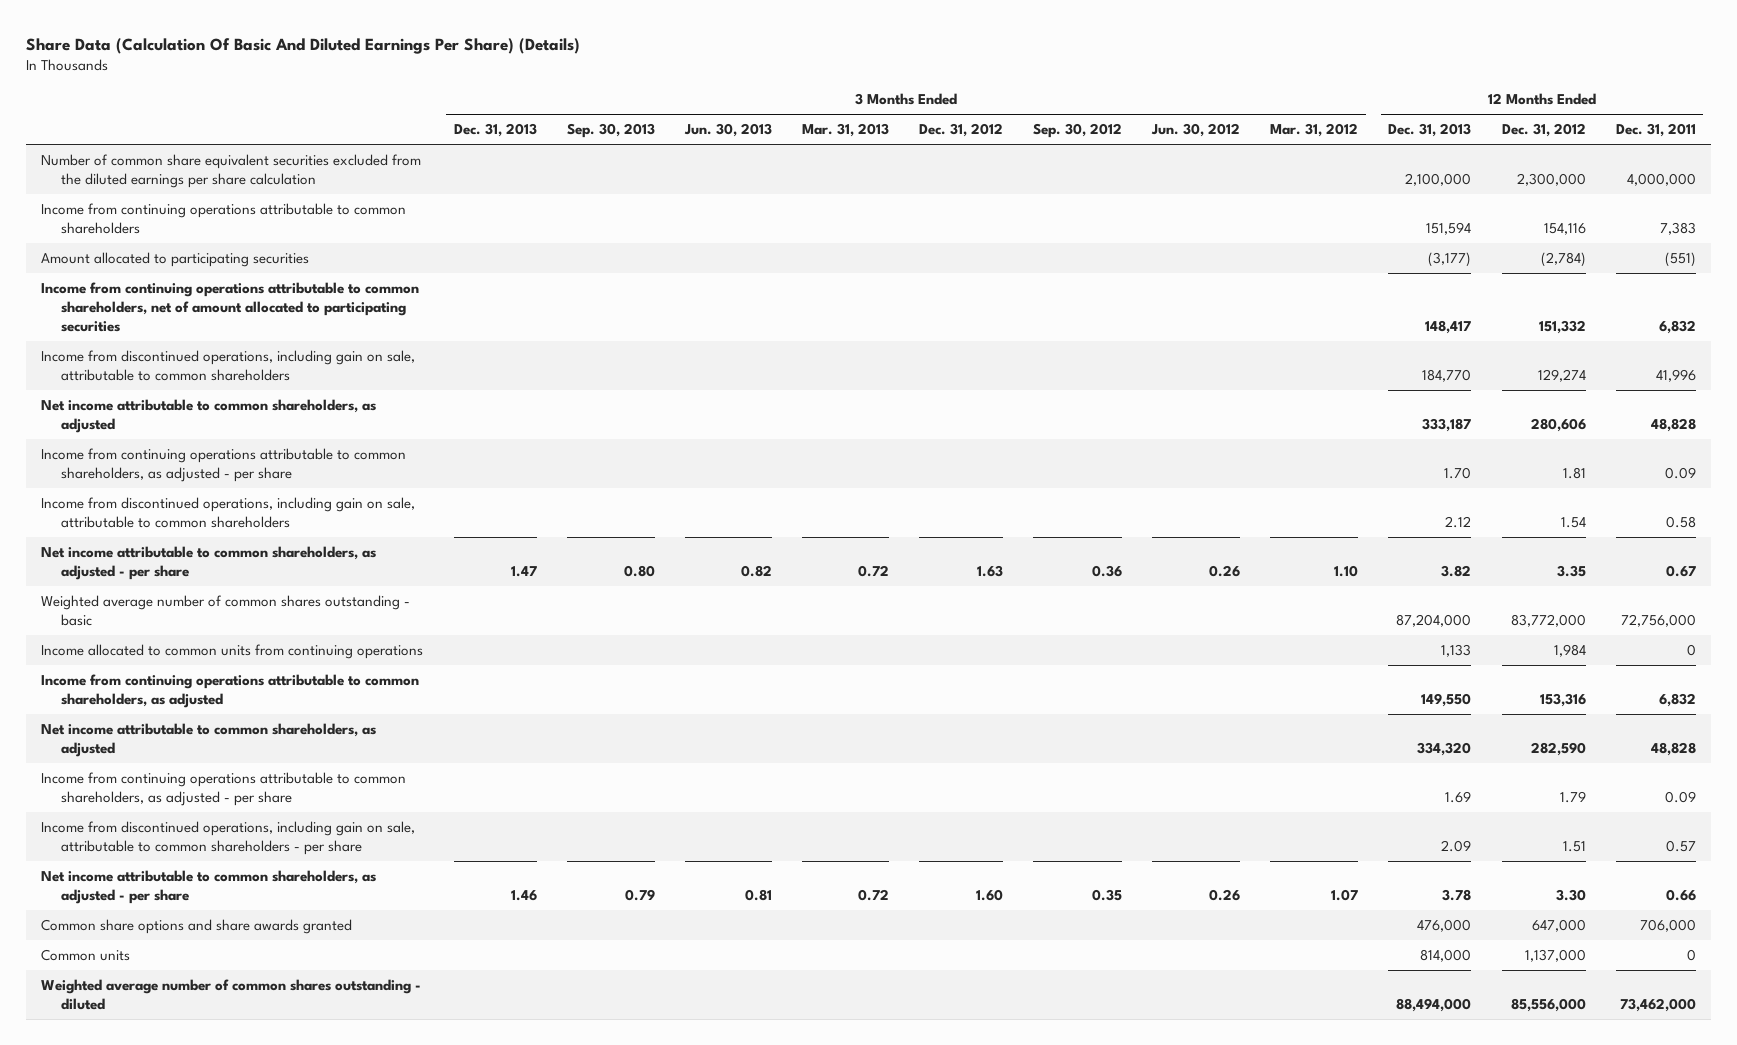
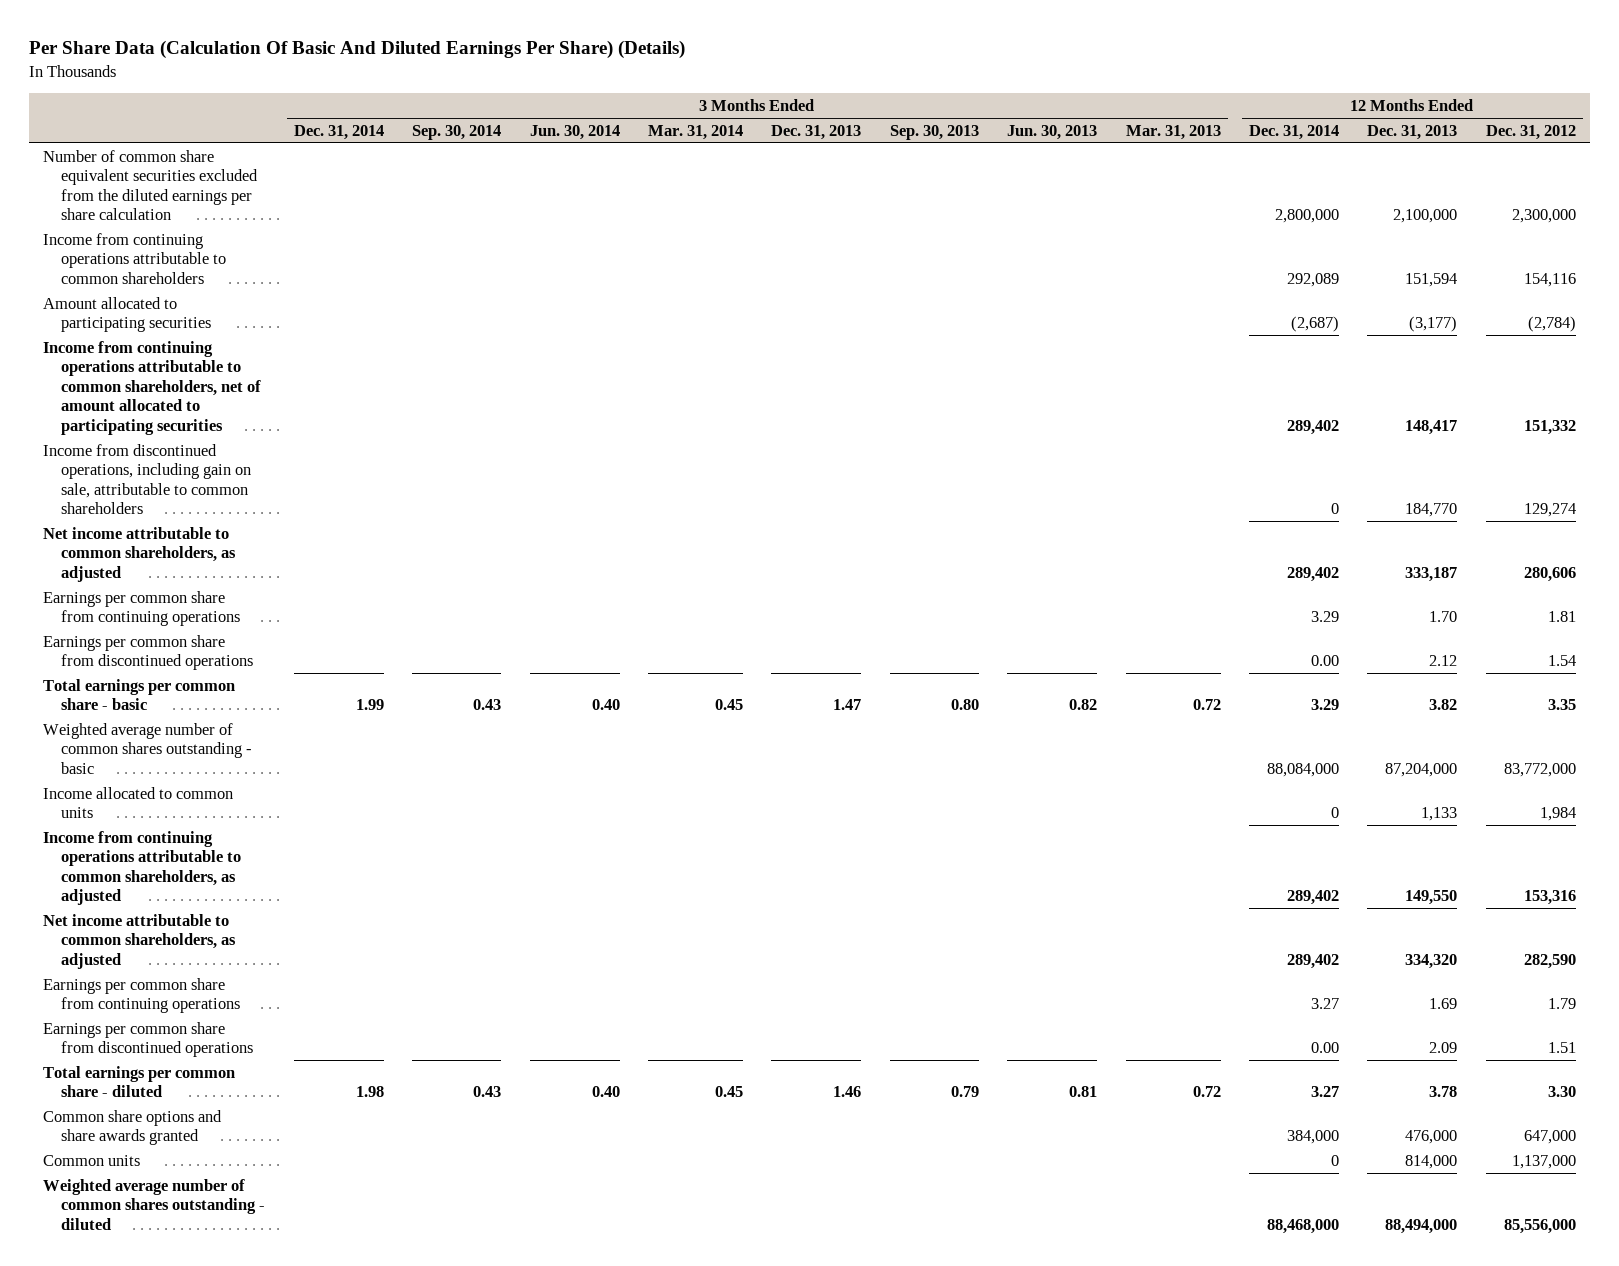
[26,37,581,54] Share Data (Calculation Of Basic And Diluted Earnings Per Share) (Details) -> [28,40,685,60] Per Share Data (Calculation Of Basic And Diluted Earnings Per Share) (Details)
[919,123,1004,138] Dec. 31, 2012 -> none
[1033,123,1123,139] Sep. 30, 2012 -> none
[1151,123,1241,138] Jun. 30, 2012 -> none
[1270,123,1359,138] Mar. 31, 2012 -> none
[1615,123,1696,138] Dec. 31, 2011 -> none
none -> [293,124,384,140] Dec. 31, 2014
none -> [412,124,502,140] Sep. 30, 2014
none -> [529,124,620,140] Jun. 30, 2014
none -> [647,124,743,140] Mar. 31, 2014
none -> [1248,124,1339,140] Dec. 31, 2014
[41,447,407,483] Income from continuing operations attributable to common shareholders, as adjusted - per share -> [43,590,241,627] Earnings per common share from continuing operations
[41,496,416,529] Income from discontinued operations, including gain on sale, attributable to common shareholders -> [43,634,254,671] Earnings per common share from discontinued operations
[41,545,377,581] Net income attributable to common shareholders, as adjusted - per share -> [43,678,236,711] Total earnings per common share - basic
[41,643,424,659] Income allocated to common units from continuing operations -> [43,786,234,819] Income allocated to common units
[41,771,407,807] Income from continuing operations attributable to common shareholders, as adjusted - per share -> [43,977,241,1014] Earnings per common share from continuing operations
[41,820,416,856] Income from discontinued operations, including gain on sale, attributable to common shareholders - per share -> [43,1021,254,1058] Earnings per common share from discontinued operations
[41,869,377,905] Net income attributable to common shareholders, as adjusted - per share -> [43,1065,236,1098] Total earnings per common share - diluted

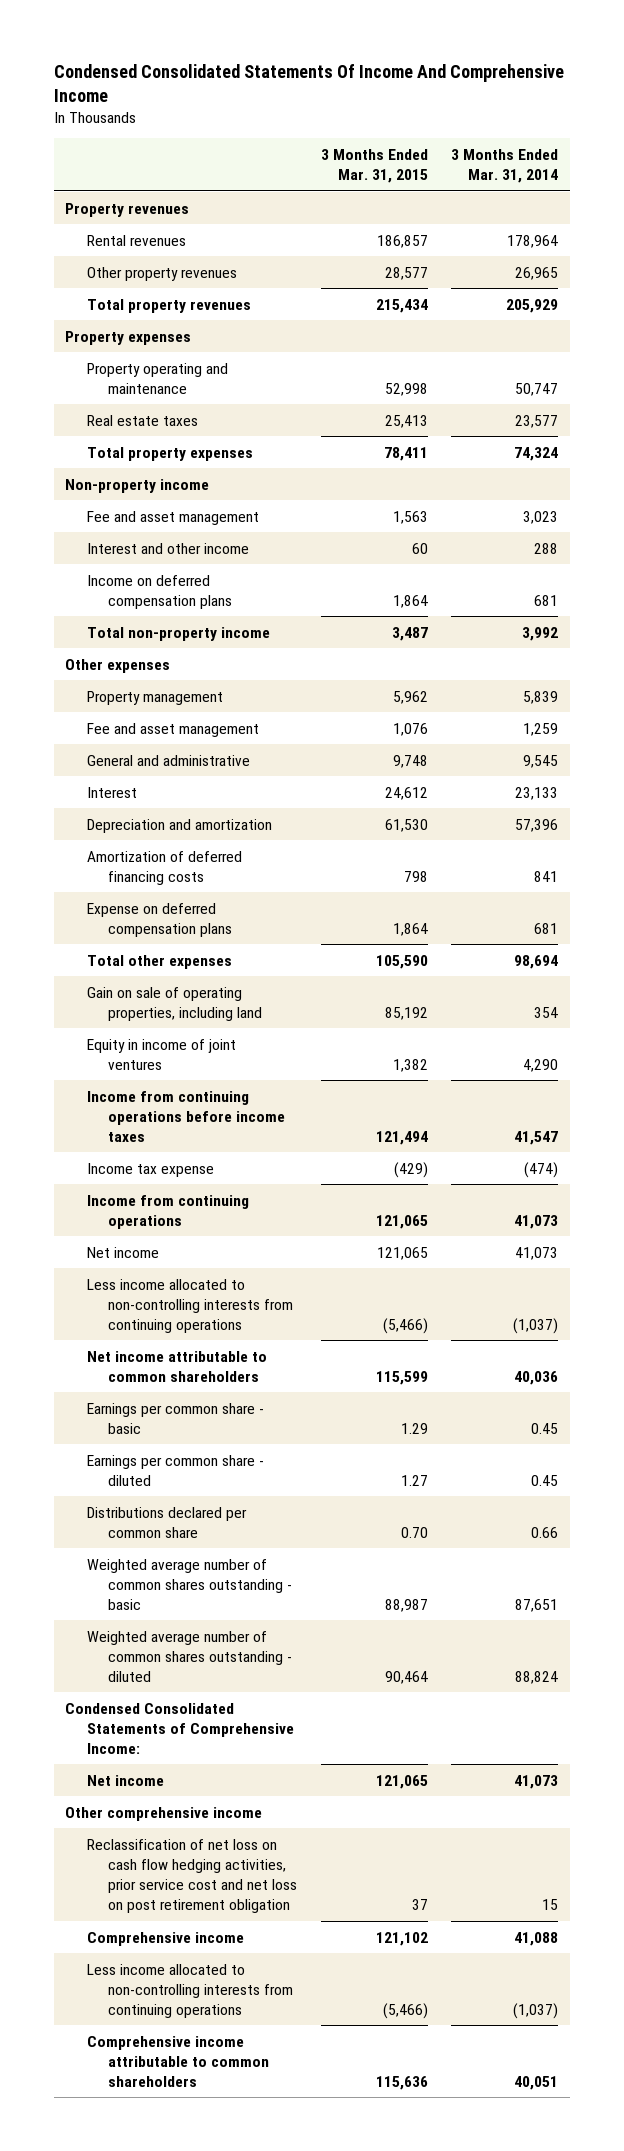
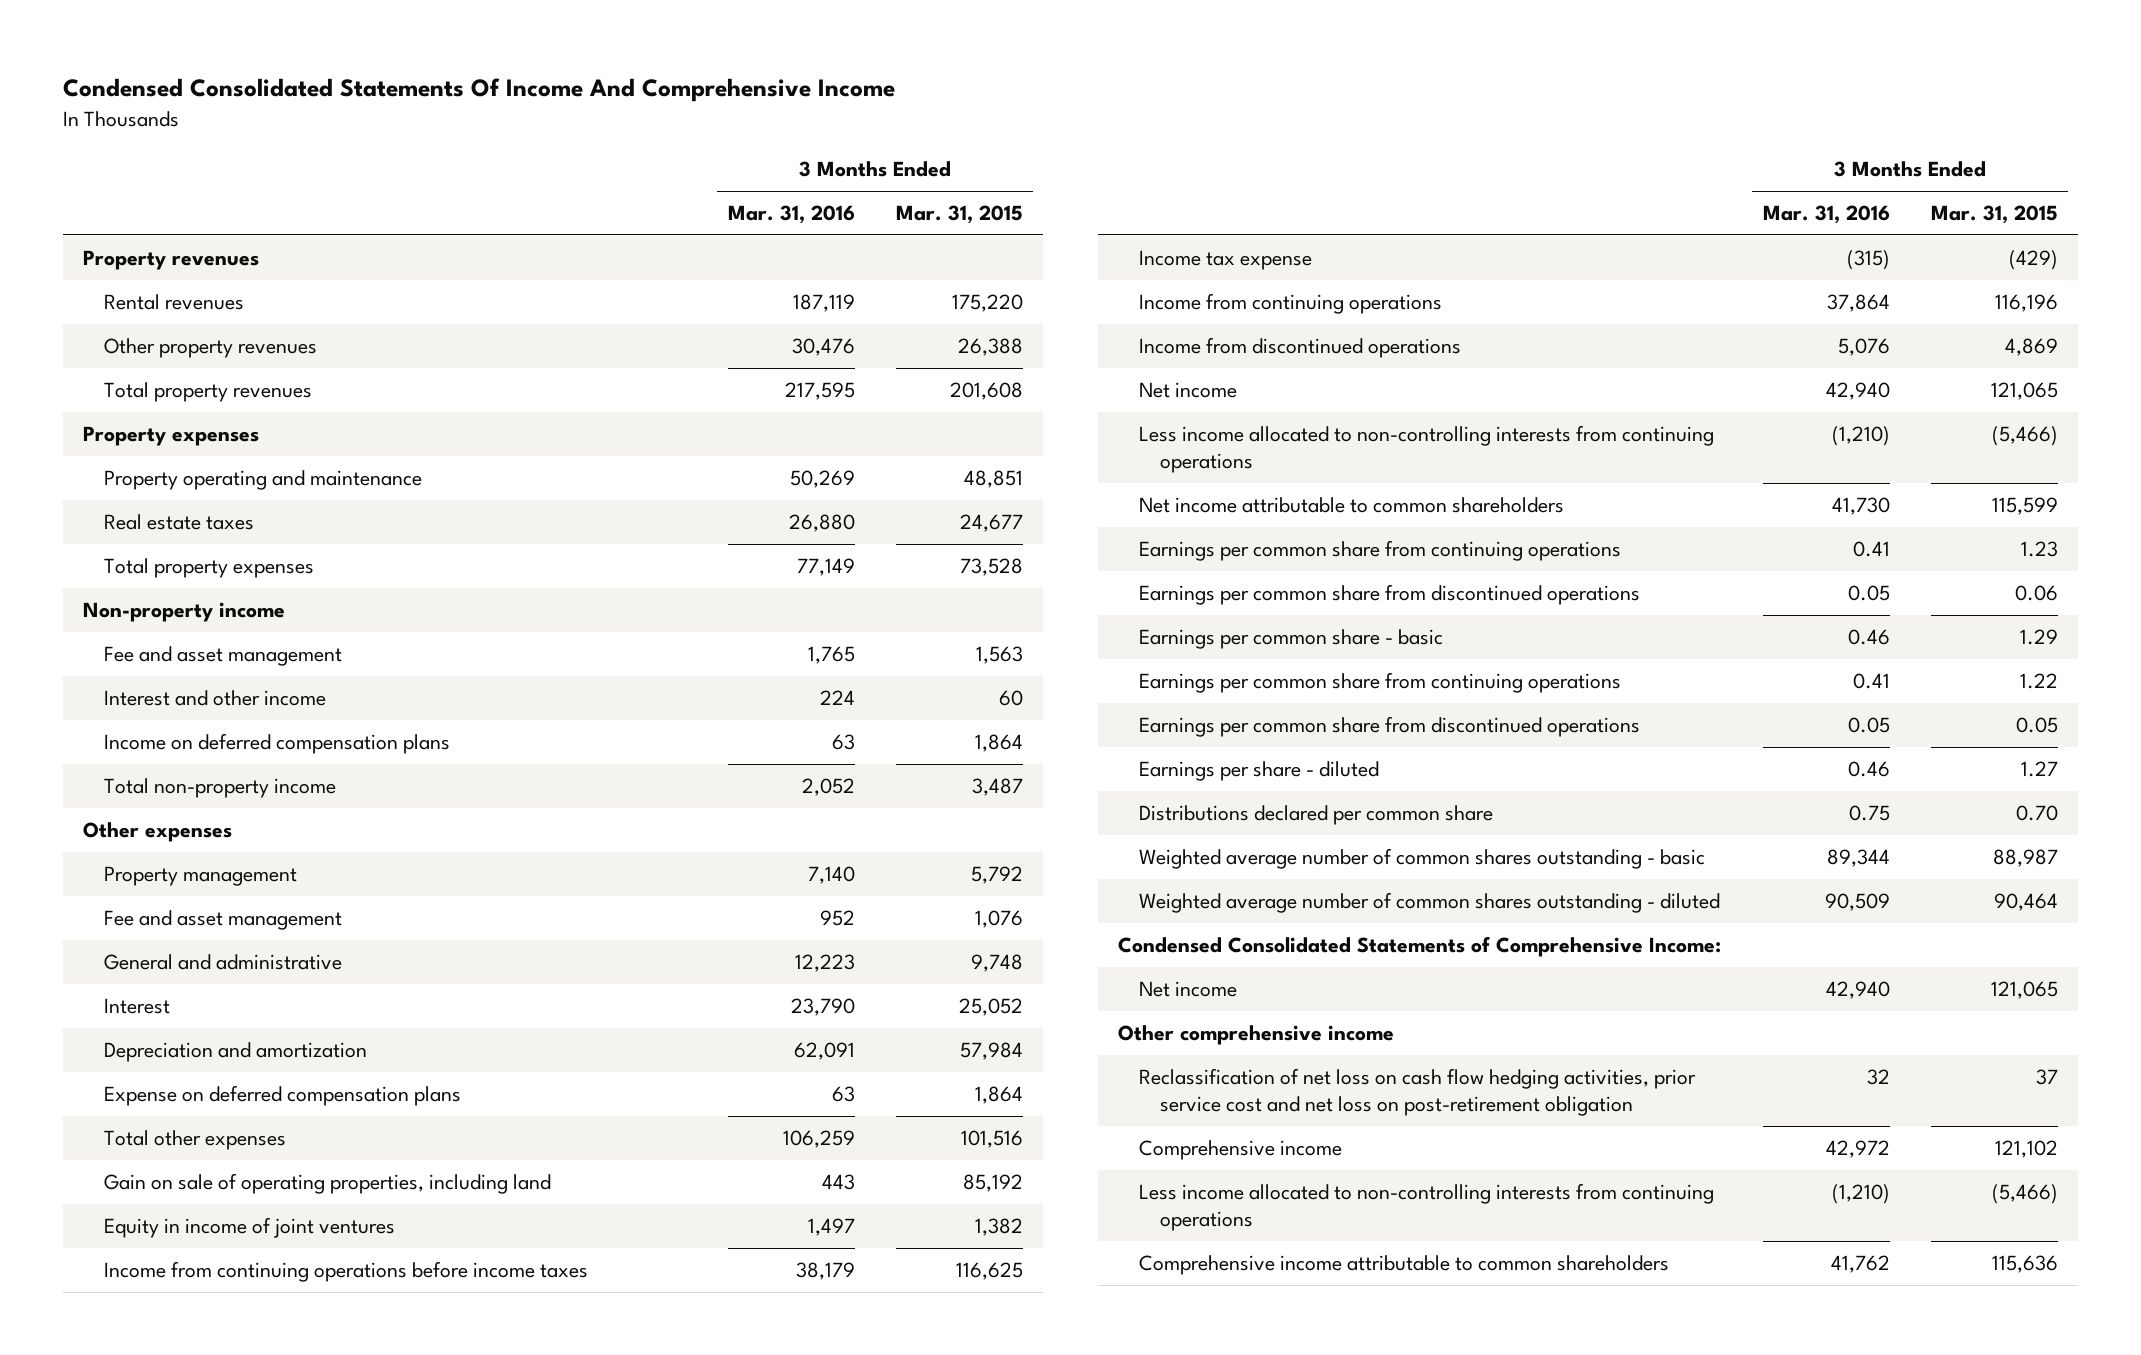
[451,148,559,183] 3 Months Ended Mar. 31, 2014 -> none
none -> [727,205,855,225] Mar. 31, 2016
[376,234,428,248] 186,857 -> [951,293,1023,312] 175,220
[384,266,428,280] 28,577 -> [957,337,1023,356] 26,388
[375,298,428,313] 215,434 -> [949,381,1023,400] 201,608
[384,382,428,396] 52,998 -> [963,469,1023,488] 48,851
[384,414,428,428] 25,413 -> [959,513,1023,532] 24,677
[383,446,428,461] 78,411 -> [959,557,1023,576] 73,528
[392,690,428,704] 5,962 -> [970,865,1023,884] 5,792
[86,850,242,885] Amortization of deferred financing costs -> none
[384,786,428,800] 24,612 -> [958,997,1023,1016] 25,052
[384,818,428,832] 61,530 -> [959,1041,1023,1060] 57,984
[375,954,428,969] 105,590 -> [960,1129,1023,1148] 101,516
[375,1130,428,1145] 121,494 -> [955,1261,1023,1280] 116,625
[375,1214,428,1229] 121,065 -> [1994,293,2058,312] 116,196
none -> [1139,336,1462,358] Income from discontinued operations
none -> [1139,539,1622,561] Earnings per common share from continuing operations
none -> [1139,583,1641,605] Earnings per common share from discontinued operations
none -> [1139,671,1622,693] Earnings per common share from continuing operations
none -> [1139,715,1641,737] Earnings per common share from discontinued operations
[86,1454,264,1486] Earnings per common share - diluted -> [1139,760,1380,781] Earnings per share - diluted
[86,1838,298,1913] Reclassification of net loss on cash flow hedging activities, prior service cost and net loss on post retirement obligation -> [1139,1067,1697,1117] Reclassification of net loss on cash flow hedging activities, prior service cost and net loss on post-retirement obligation

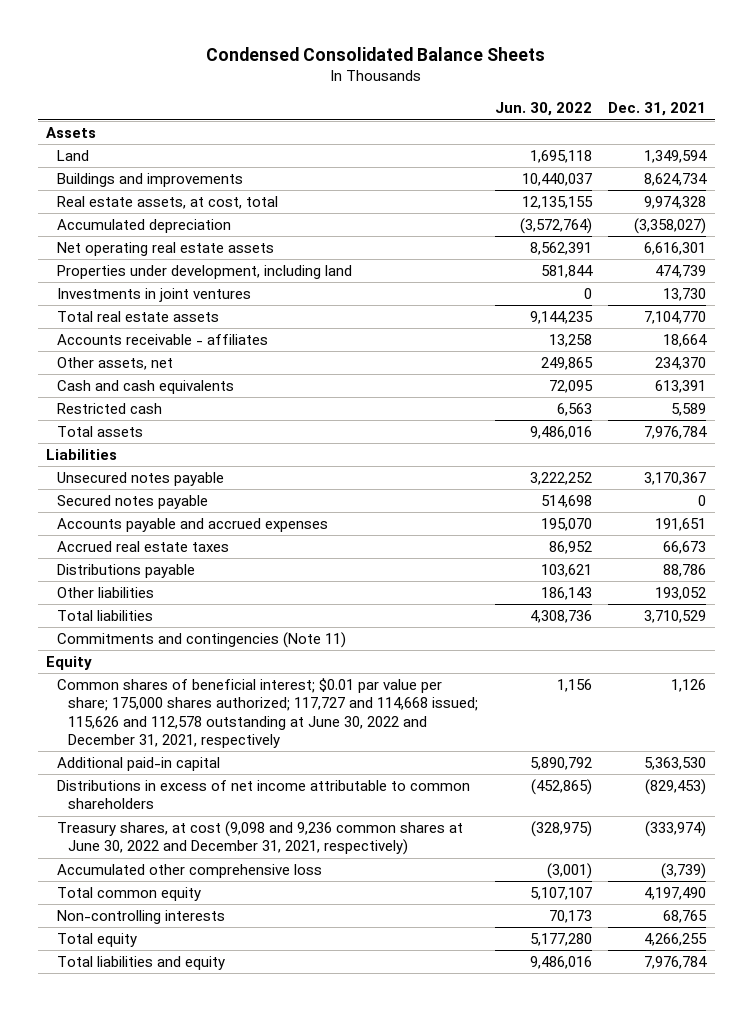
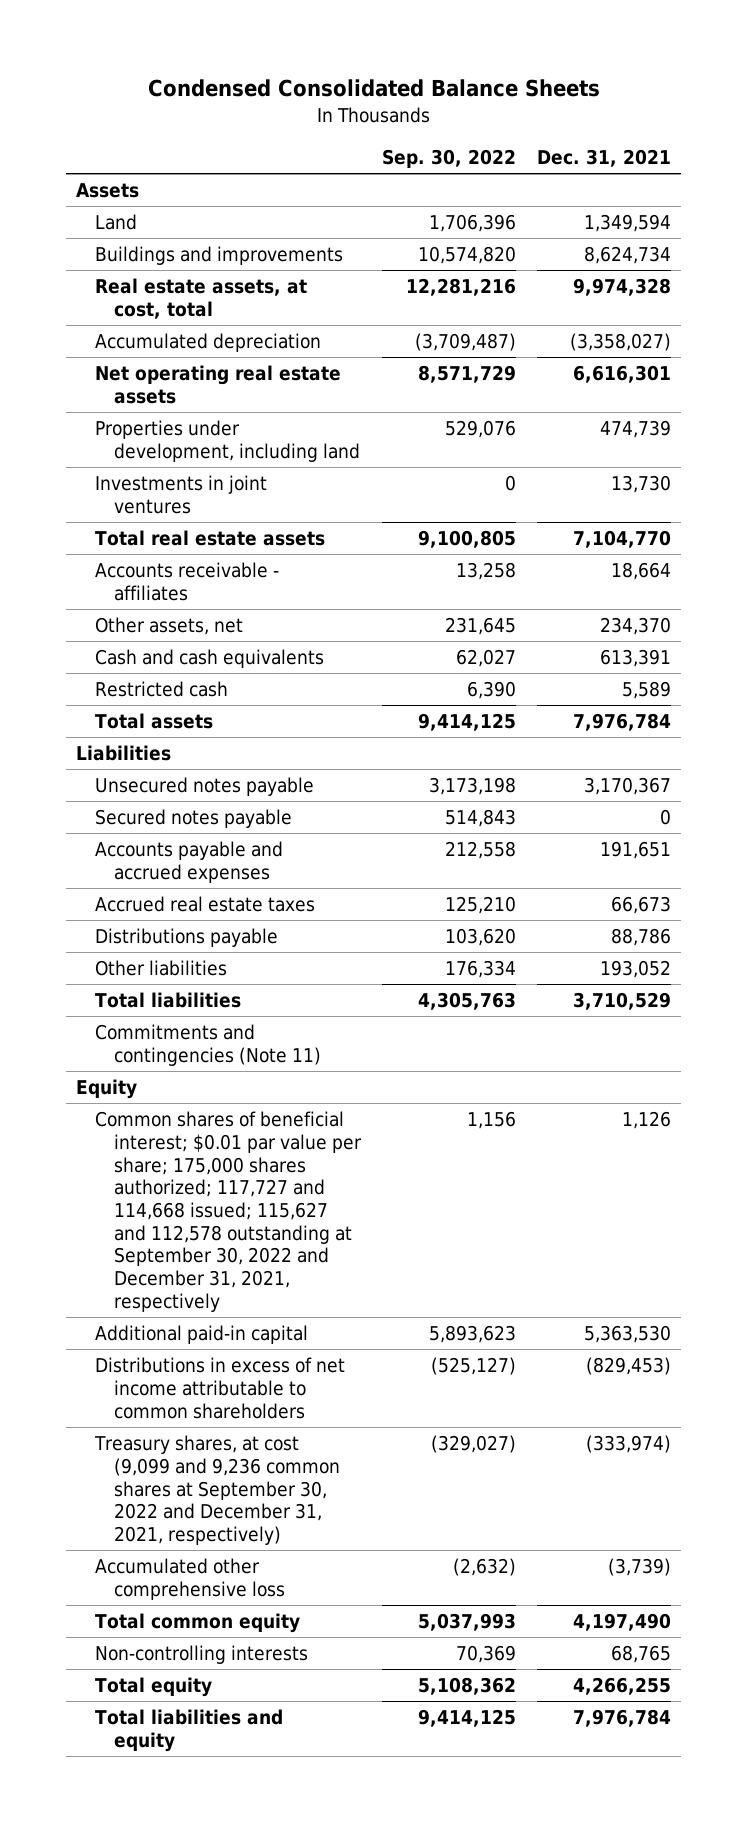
[494,102,592,117] Jun. 30, 2022 -> none
none -> [382,148,517,168] Sep. 30, 2022
[56,678,478,748] Common shares of beneficial interest; $0.01 par value per share; 175,000 shares authorized; 117,727 and 114,668 issued; 115,626 and 112,578 outstanding at June 30, 2022 and December 31, 2021, respectively -> [95,1111,363,1312] Common shares of beneficial interest; $0.01 par value per share; 175,000 shares authorized; 117,727 and 114,668 issued; 115,627 and 112,578 outstanding at September 30, 2022 and December 31, 2021, respectively
[56,821,463,856] Treasury shares, at cost (9,098 and 9,236 common shares at June 30, 2022 and December 31, 2021, respectively) -> [94,1435,341,1545] Treasury shares, at cost (9,099 and 9,236 common shares at September 30, 2022 and December 31, 2021, respectively)

